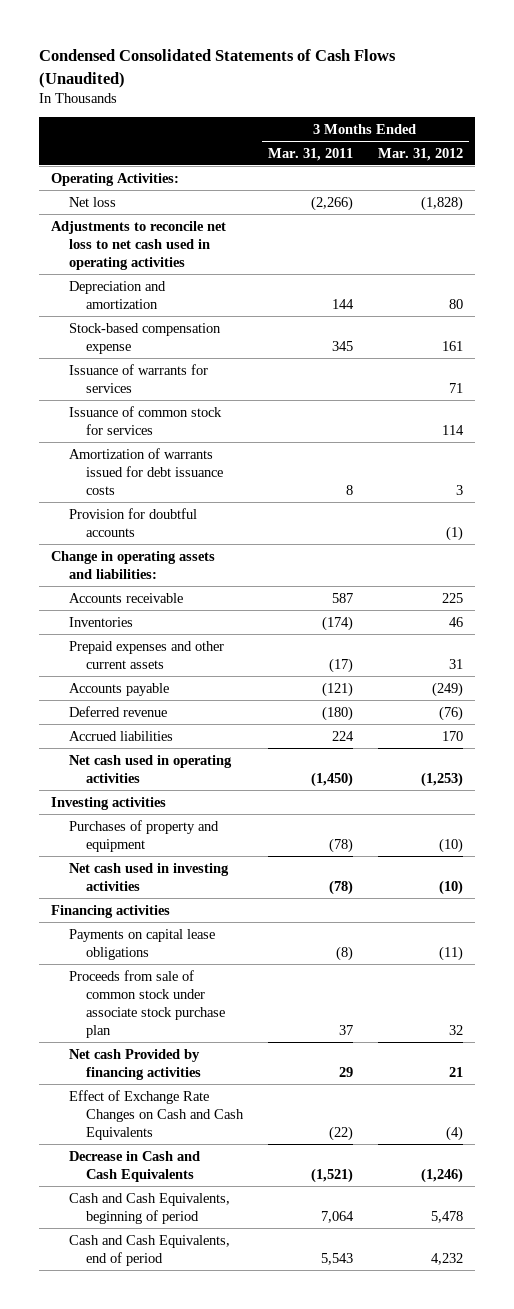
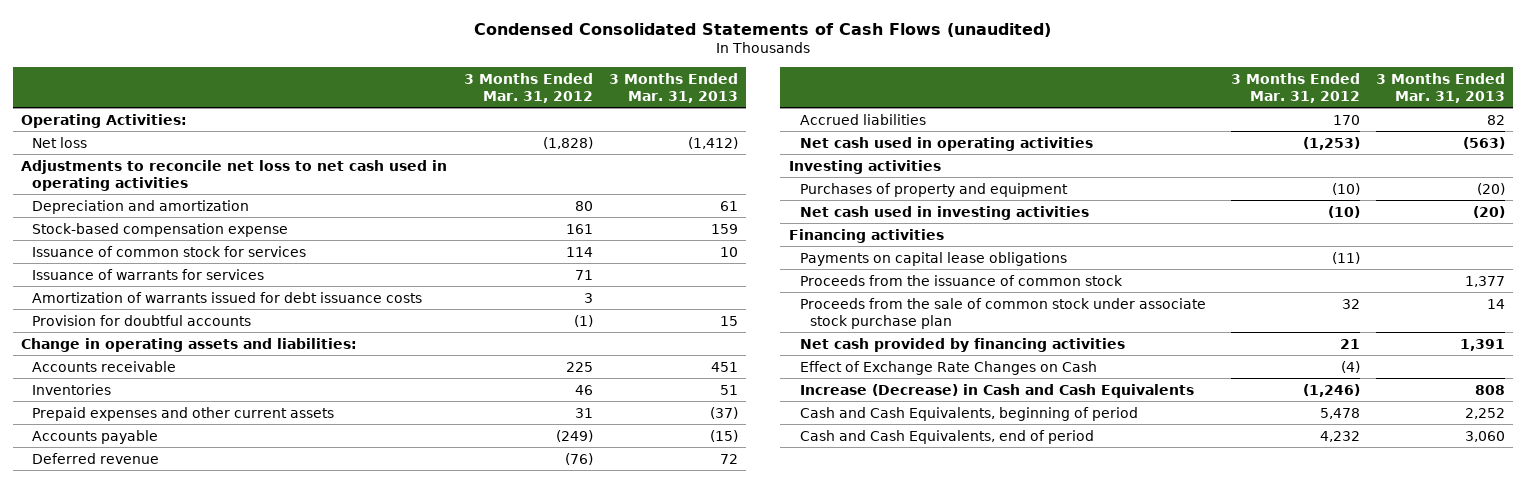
[38,49,396,88] Condensed Consolidated Statements of Cash Flows (Unaudited) -> [474,22,1052,37] Condensed Consolidated Statements of Cash Flows (unaudited)
[267,147,353,161] Mar. 31, 2011 -> none
none -> [608,72,738,104] 3 Months Ended Mar. 31, 2013
[68,363,208,393] Issuance of warrants for services -> [32,268,265,280] Issuance of warrants for services
none -> [799,274,1123,286] Proceeds from the issuance of common stock
[68,969,226,1038] Proceeds from sale of common stock under associate stock purchase plan -> [799,297,1206,329] Proceeds from the sale of common stock under associate stock purchase plan
[68,1048,202,1080] Net cash Provided by financing activities -> [799,337,1125,352] Net cash provided by financing activities
[68,1089,245,1140] Effect of Exchange Rate Changes on Cash and Cash Equivalents -> [799,360,1097,375] Effect of Exchange Rate Changes on Cash
[68,1150,200,1182] Decrease in Cash and Cash Equivalents -> [799,383,1194,398] Increase (Decrease) in Cash and Cash Equivalents

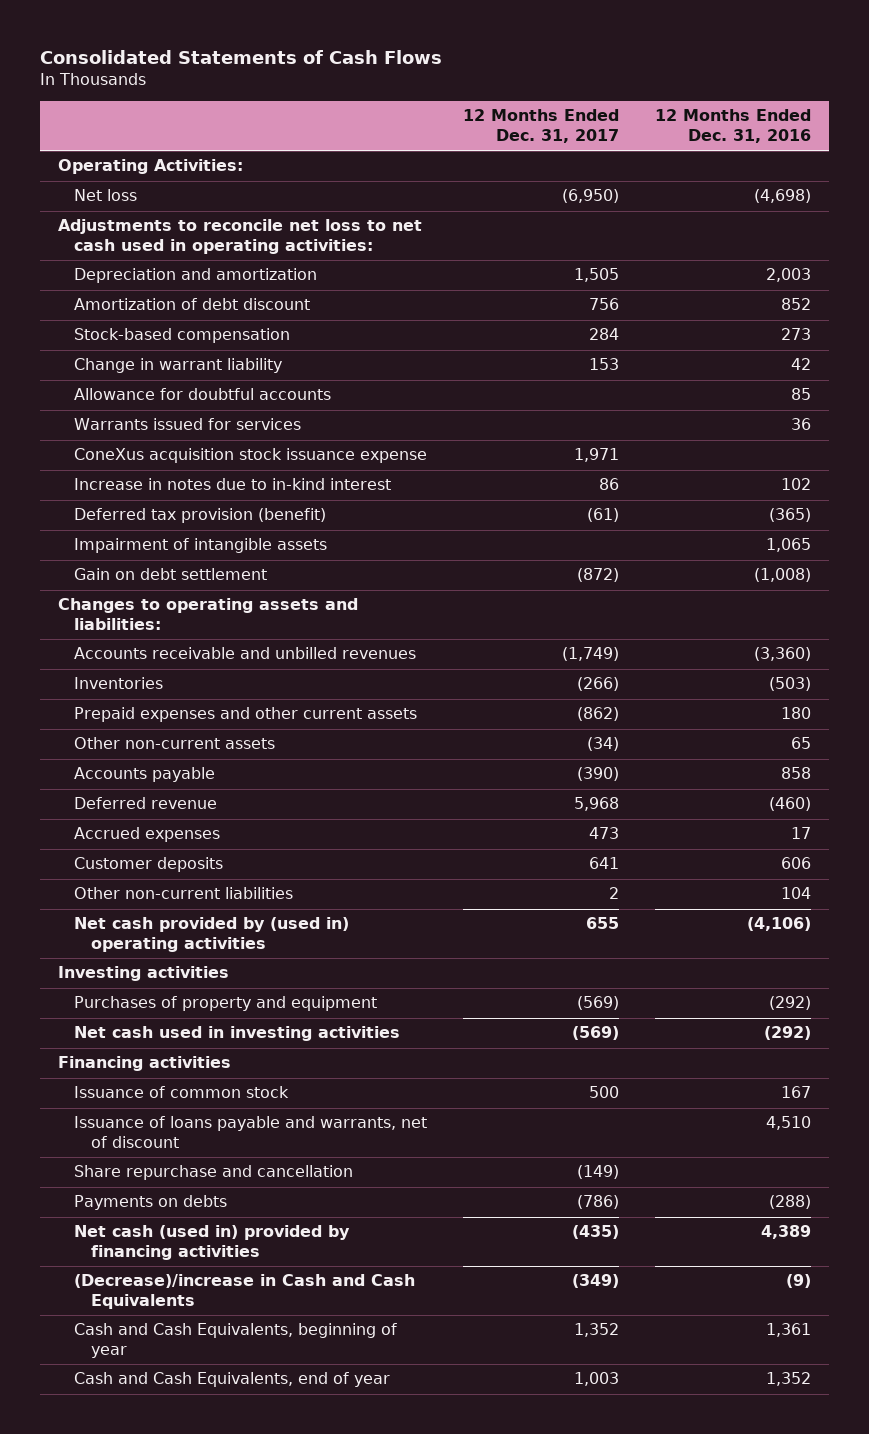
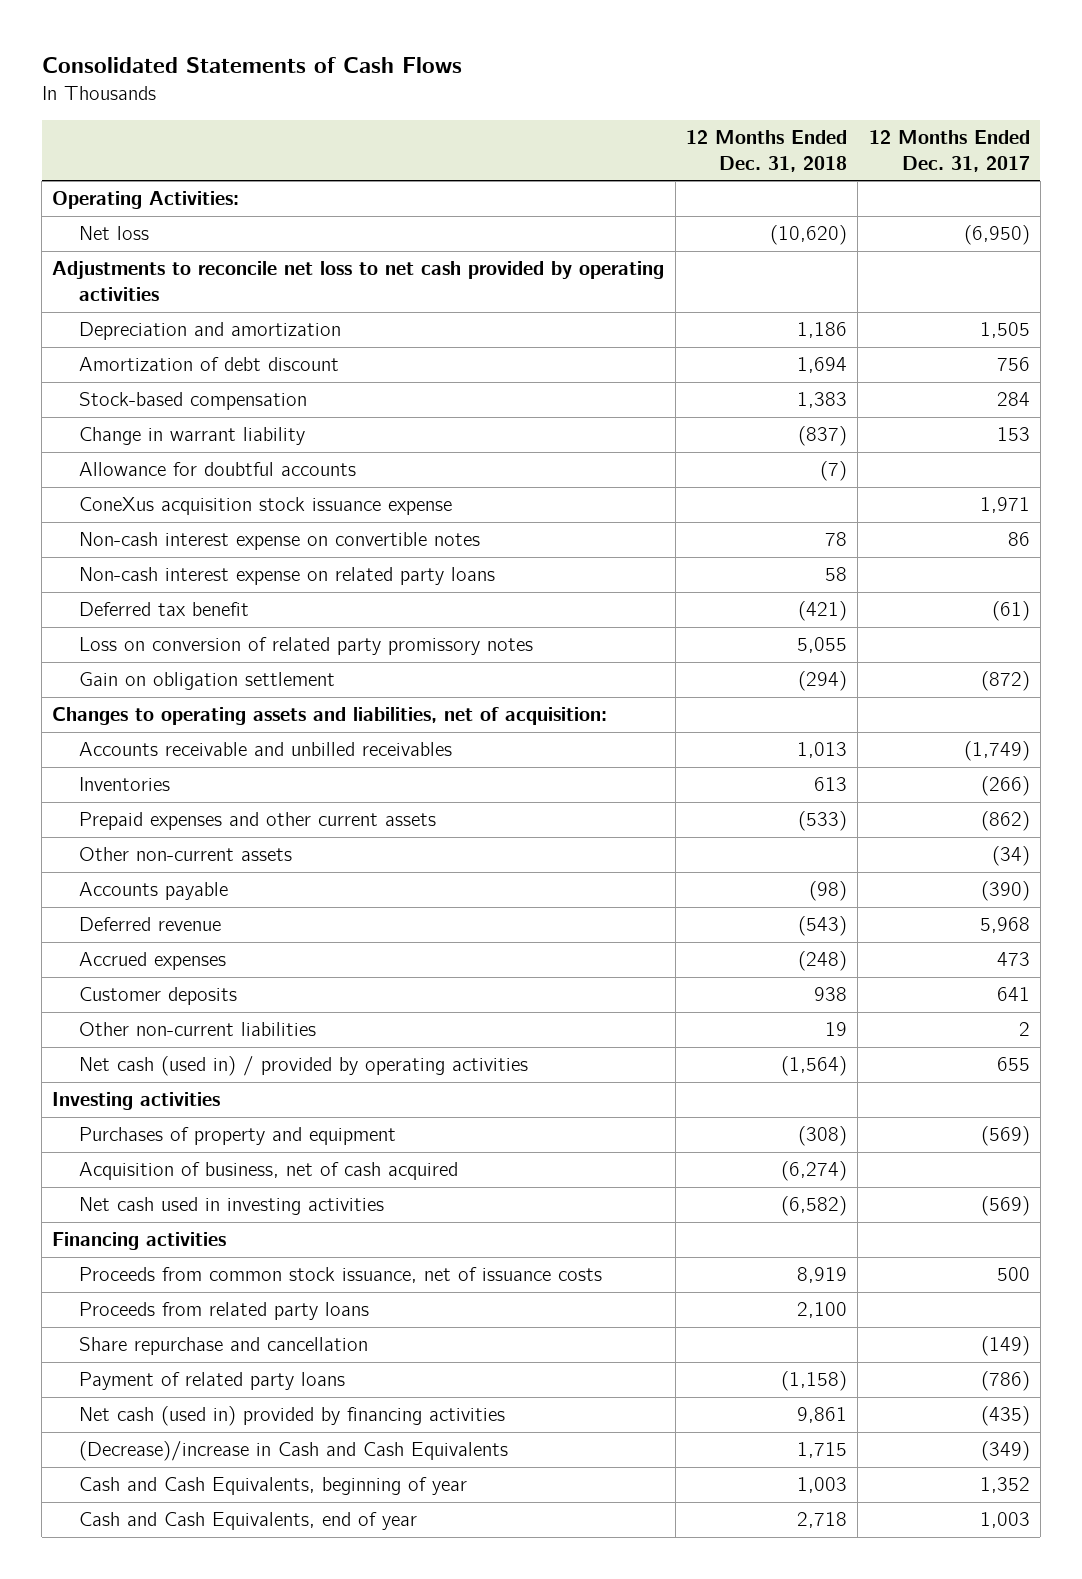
[655,109,812,144] 12 Months Ended Dec. 31, 2016 -> none
none -> [685,130,847,172] 12 Months Ended Dec. 31, 2018
[57,219,422,255] Adjustments to reconcile net loss to net cash used in operating activities: -> [52,261,665,301] Adjustments to reconcile net loss to net cash provided by operating activities
[74,418,302,431] Warrants issued for services -> none
[74,478,392,491] Increase in notes due to in-kind interest -> none
[74,538,328,554] Impairment of intangible assets -> none
none -> [78,532,480,551] Non-cash interest expense on convertible notes
none -> [78,567,495,586] Non-cash interest expense on related party loans
[74,508,327,524] Deferred tax provision (benefit) -> [78,602,249,617] Deferred tax benefit
none -> [78,637,533,656] Loss on conversion of related party promissory notes
[74,568,268,581] Gain on debt settlement -> [78,672,335,691] Gain on obligation settlement
[57,598,358,631] Changes to operating assets and liabilities: -> [52,707,608,726] Changes to operating assets and liabilities, net of acquisition:
[74,647,417,660] Accounts receivable and unbilled revenues -> [78,742,452,757] Accounts receivable and unbilled receivables
[74,917,350,953] Net cash provided by (used in) operating activities -> [78,1056,528,1077] Net cash (used in) / provided by operating activities
none -> [78,1162,458,1181] Acquisition of business, net of cash acquired
[74,1116,428,1149] Issuance of loans payable and warrants, net of discount -> none
[74,1086,290,1099] Issuance of common stock -> [78,1267,602,1284] Proceeds from common stock issuance, net of issuance costs
none -> [78,1302,369,1321] Proceeds from related party loans
[74,1195,228,1211] Payments on debts -> [78,1372,345,1391] Payment of related party loans

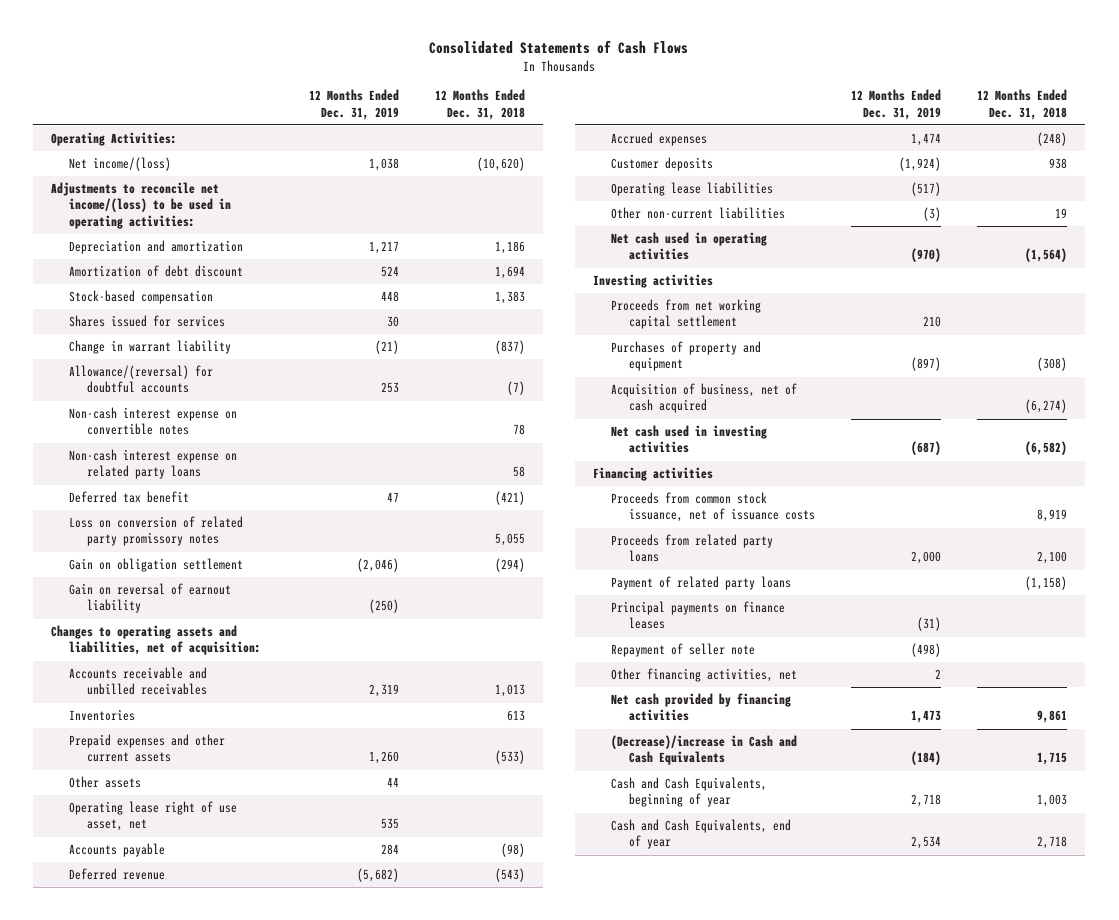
[868,130,1030,172] 12 Months Ended Dec. 31, 2017 -> none
none -> [308,89,399,120] 12 Months Ended Dec. 31, 2019
[78,226,149,241] Net loss -> [69,157,172,172] Net income/(loss)
[52,261,665,301] Adjustments to reconcile net loss to net cash provided by operating activities -> [51,182,232,229] Adjustments to reconcile net income/(loss) to be used in operating activities:
none -> [69,315,226,328] Shares issued for services
[78,497,452,516] ConeXus acquisition stock issuance expense -> none
[78,462,356,477] Allowance for doubtful accounts -> [69,365,214,394] Allowance/(reversal) for doubtful accounts
none -> [69,583,232,614] Gain on reversal of earnout liability
[78,847,292,862] Other non-current assets -> [69,776,142,789] Other assets
none -> [69,801,238,832] Operating lease right of use asset, net
none -> [611,182,774,197] Operating lease liabilities
[78,1056,528,1077] Net cash (used in) / provided by operating activities -> [611,232,768,261] Net cash used in operating activities
none -> [611,299,762,330] Proceeds from net working capital settlement
[78,1337,368,1356] Share repurchase and cancellation -> none
none -> [611,601,786,630] Principal payments on finance leases
none -> [611,643,756,658] Repayment of seller note
none -> [611,668,798,683] Other financing activities, net
[78,1406,505,1427] Net cash (used in) provided by financing activities -> [611,693,792,722] Net cash provided by financing activities

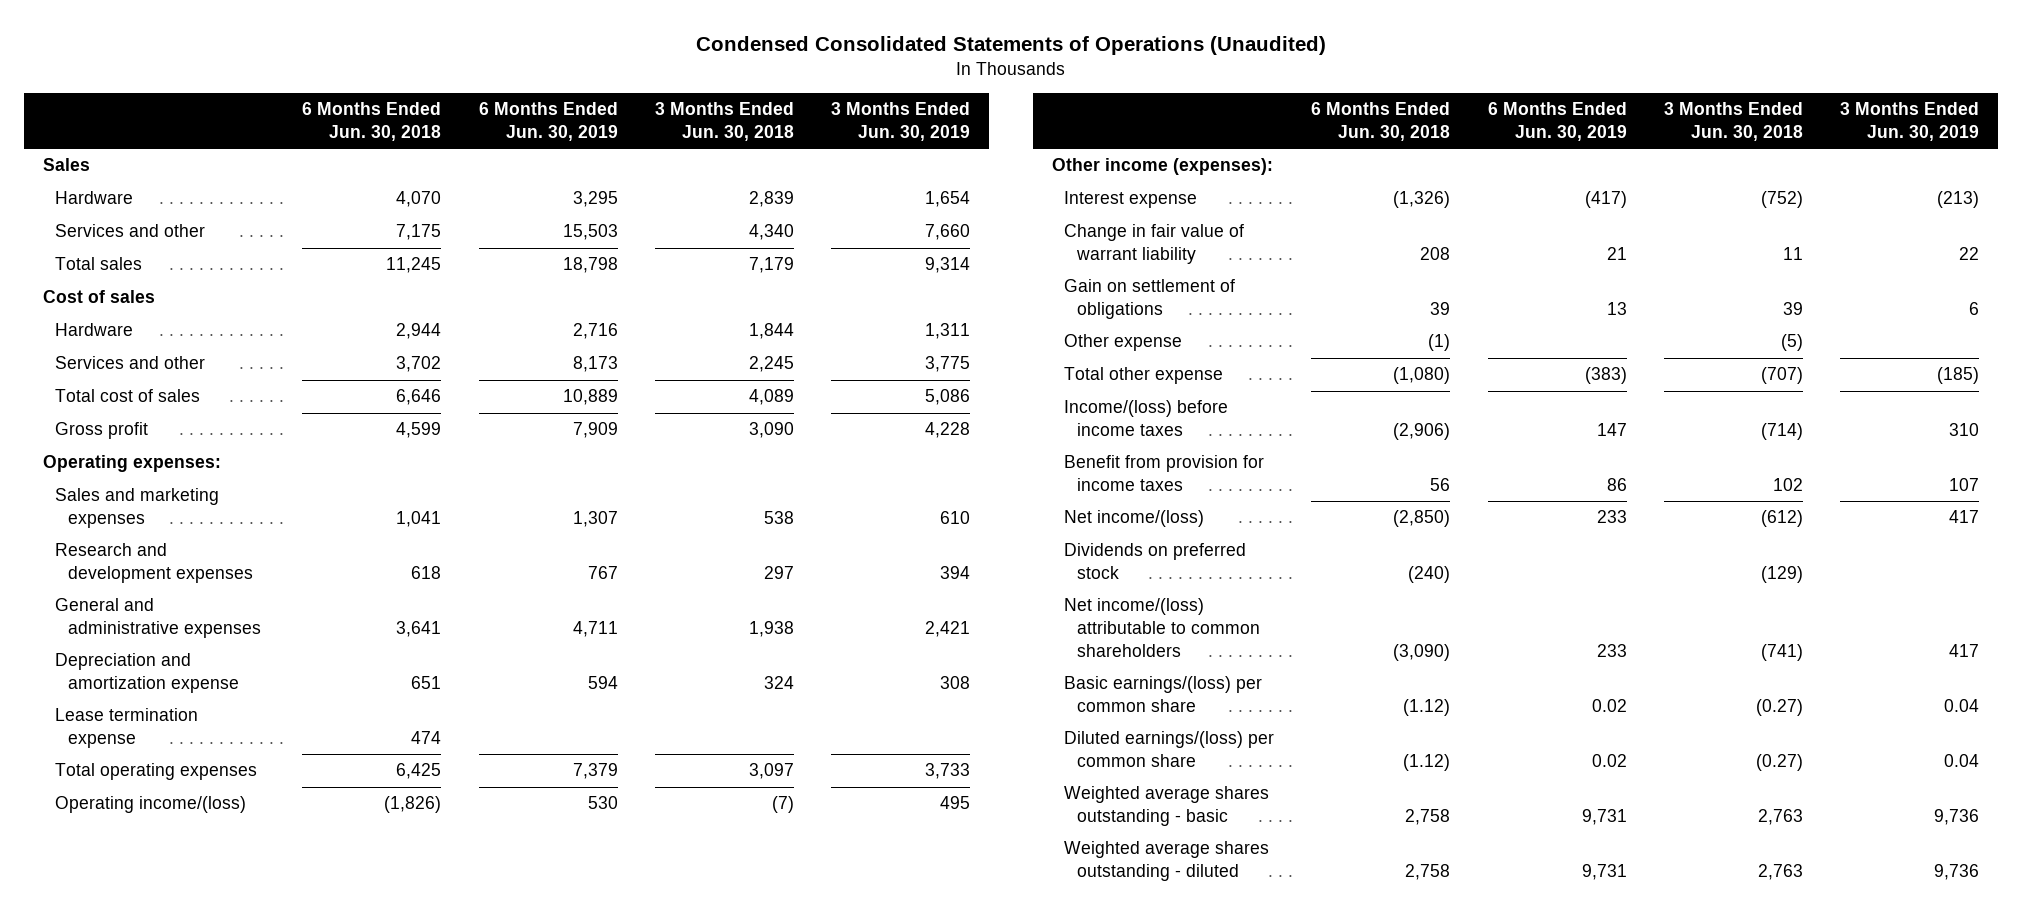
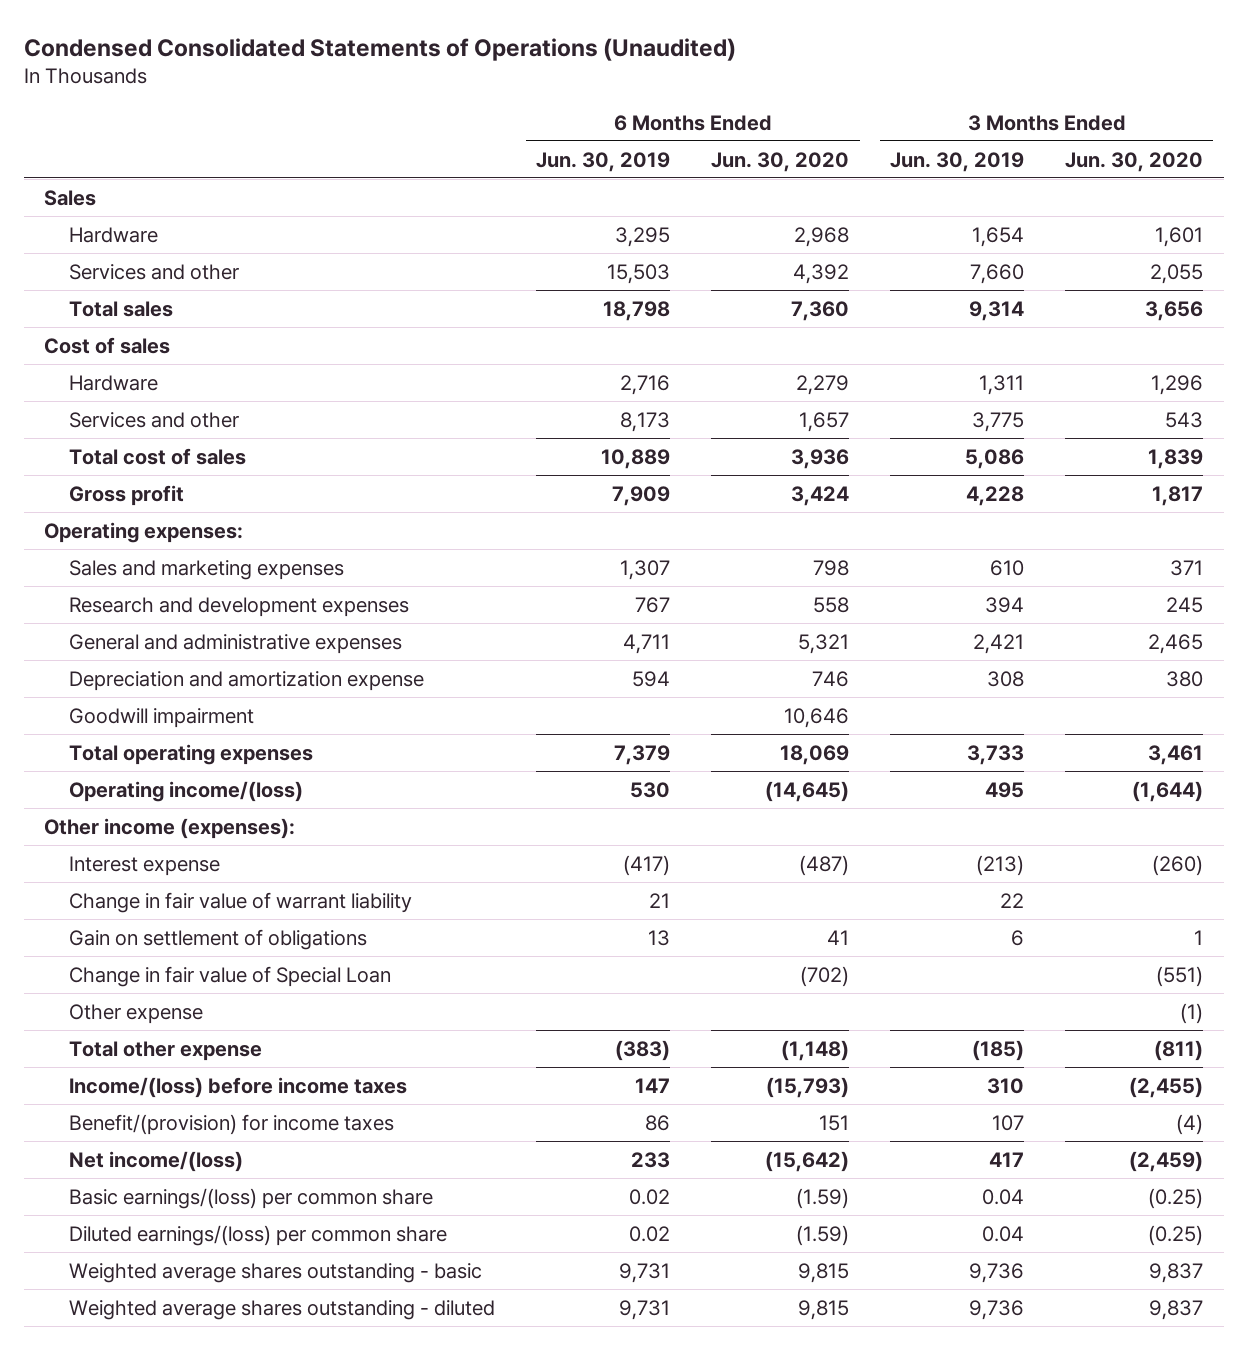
[302,102,442,142] 6 Months Ended Jun. 30, 2018 -> none
[654,102,794,142] 3 Months Ended Jun. 30, 2018 -> none
none -> [711,151,850,172] Jun. 30, 2020
none -> [1065,151,1204,172] Jun. 30, 2020
[55,708,199,749] Lease termination expense -> none
none -> [69,707,255,728] Goodwill impairment
none -> [69,965,392,987] Change in fair value of Special Loan
[1064,455,1265,492] Benefit from provision for income taxes -> [69,1113,395,1135] Benefit/(provision) for income taxes
[1064,543,1247,580] Dividends on preferred stock -> none
[1064,598,1260,658] Net income/(loss) attributable to common shareholders -> none

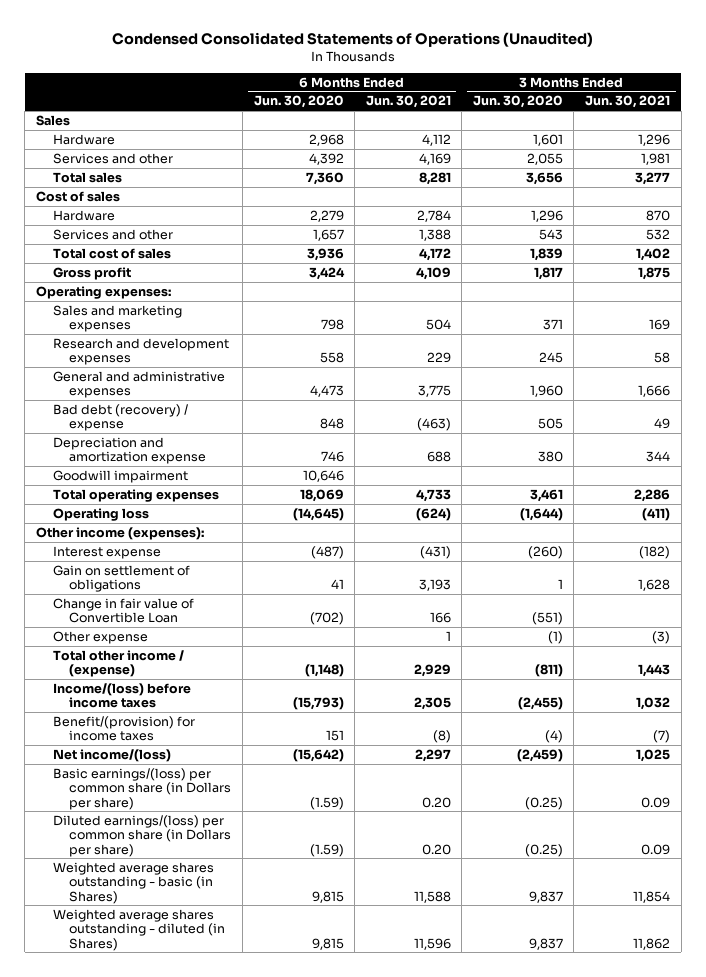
[536,151,671,172] Jun. 30, 2019 -> none
[890,151,1025,172] Jun. 30, 2019 -> none
none -> [365,95,451,109] Jun. 30, 2021
none -> [585,95,671,109] Jun. 30, 2021
[798,633,850,654] 5,321 -> [309,385,344,398] 4,473
[1148,633,1204,654] 2,465 -> [529,385,563,398] 1,960
none -> [52,403,188,432] Bad debt (recovery) / expense
[69,780,304,802] Operating income/(loss) -> [52,507,149,521] Operating loss
[69,891,413,913] Change in fair value of warrant liability -> none
[69,965,392,987] Change in fair value of Special Loan -> [52,597,194,624] Change in fair value of Convertible Loan
[69,1040,263,1061] Total other expense -> [52,649,184,678] Total other income / (expense)
[69,1187,434,1209] Basic earnings/(loss) per common share -> [52,767,232,810] Basic earnings/(loss) per common share (in Dollars per share)
[69,1224,448,1246] Diluted earnings/(loss) per common share -> [52,814,232,857] Diluted earnings/(loss) per common share (in Dollars per share)
[69,1262,483,1283] Weighted average shares outstanding - basic -> [52,861,214,904] Weighted average shares outstanding - basic (in Shares)
[69,1299,496,1320] Weighted average shares outstanding - diluted -> [52,908,226,951] Weighted average shares outstanding - diluted (in Shares)

